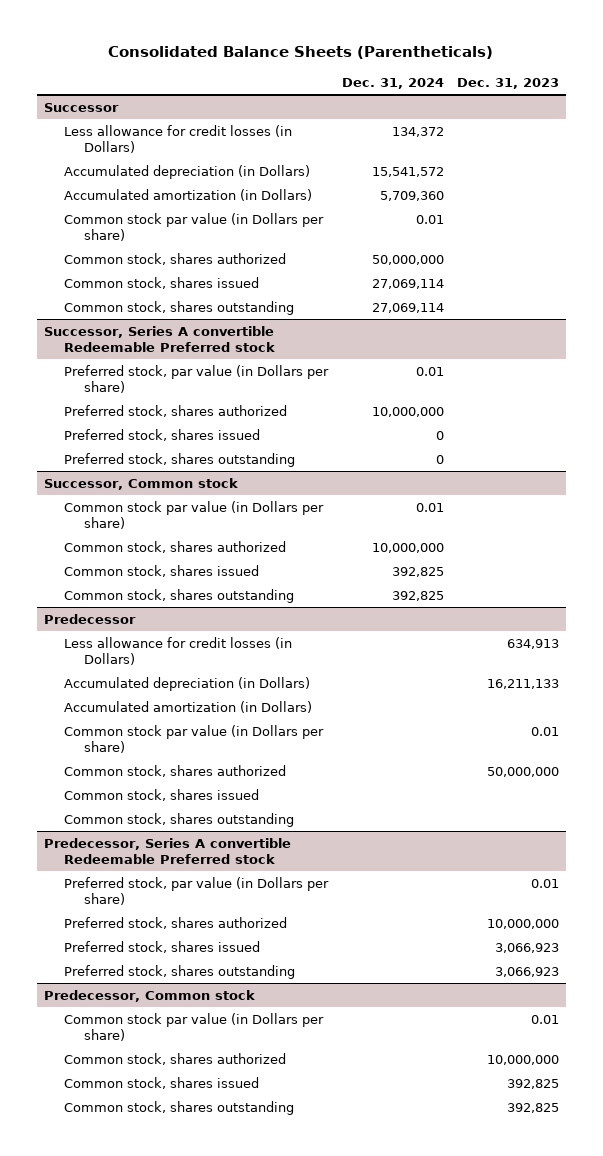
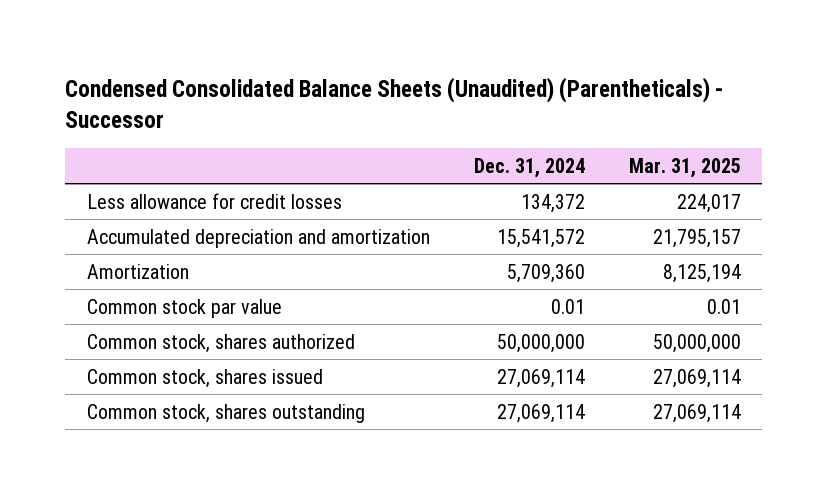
[108,46,494,60] Consolidated Balance Sheets (Parentheticals) -> [65,76,724,128] Condensed Consolidated Balance Sheets (Unaudited) (Parentheticals) - Successor
[457,78,560,90] Dec. 31, 2023 -> none
none -> [628,157,741,178] Mar. 31, 2025
[43,102,119,112] Successor -> none
[63,124,292,153] Less allowance for credit losses (in Dollars) -> [87,192,343,209] Less allowance for credit losses
[63,164,310,179] Accumulated depreciation (in Dollars) -> [87,228,431,248] Accumulated depreciation and amortization
[63,188,312,201] Accumulated amortization (in Dollars) -> [87,263,190,279] Amortization
[63,212,324,241] Common stock par value (in Dollars per share) -> [87,298,283,318] Common stock par value
[43,325,275,352] Successor, Series A convertible Redeemable Preferred stock -> none
[63,364,329,393] Preferred stock, par value (in Dollars per share) -> none
[63,404,287,417] Preferred stock, shares authorized -> none
[63,428,260,441] Preferred stock, shares issued -> none
[63,452,295,467] Preferred stock, shares outstanding -> none
[43,477,238,490] Successor, Common stock -> none
[63,500,324,529] Common stock par value (in Dollars per share) -> none
[63,540,286,553] Common stock, shares authorized -> none
[63,564,259,577] Common stock, shares issued -> none
[63,588,294,603] Common stock, shares outstanding -> none
[43,613,136,624] Predecessor -> none
[63,636,292,665] Less allowance for credit losses (in Dollars) -> none
[63,676,310,691] Accumulated depreciation (in Dollars) -> none
[63,700,312,713] Accumulated amortization (in Dollars) -> none
[63,724,324,753] Common stock par value (in Dollars per share) -> none
[63,764,286,777] Common stock, shares authorized -> none
[63,788,259,801] Common stock, shares issued -> none
[63,812,294,827] Common stock, shares outstanding -> none
[43,837,291,864] Predecessor, Series A convertible Redeemable Preferred stock -> none
[63,876,329,905] Preferred stock, par value (in Dollars per share) -> none
[63,916,287,929] Preferred stock, shares authorized -> none
[63,940,260,953] Preferred stock, shares issued -> none
[63,964,295,979] Preferred stock, shares outstanding -> none
[43,989,255,1002] Predecessor, Common stock -> none
[63,1012,324,1041] Common stock par value (in Dollars per share) -> none
[63,1052,286,1065] Common stock, shares authorized -> none
[63,1076,259,1089] Common stock, shares issued -> none
[63,1100,294,1115] Common stock, shares outstanding -> none

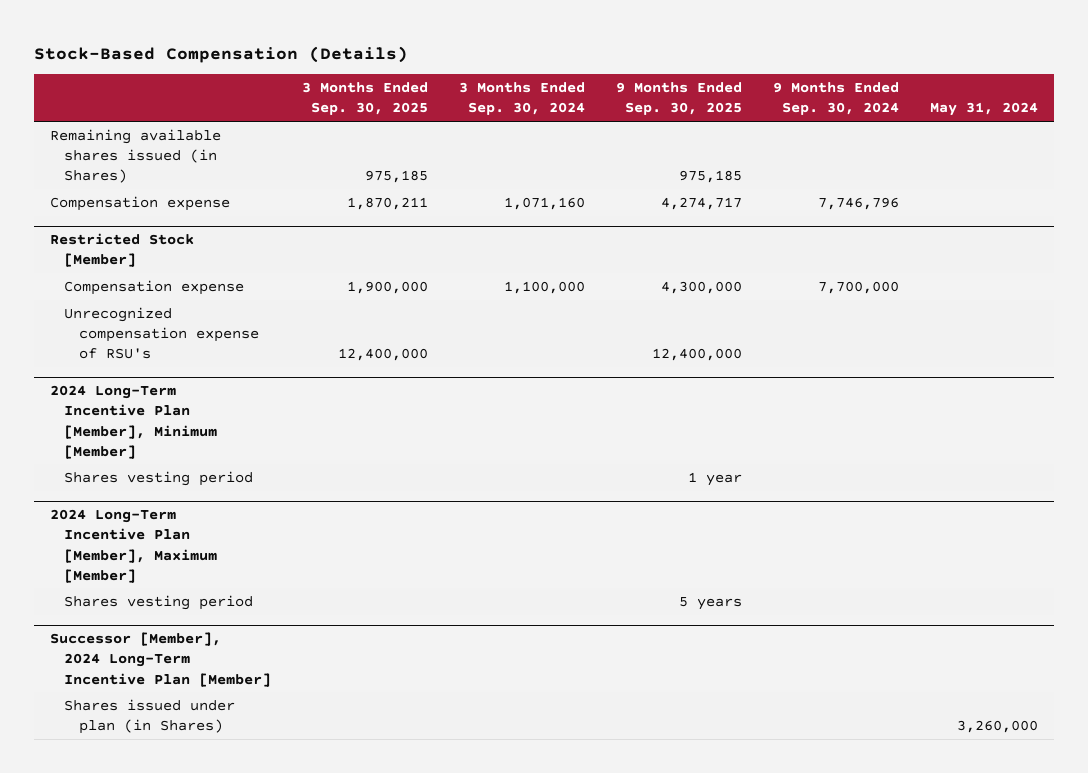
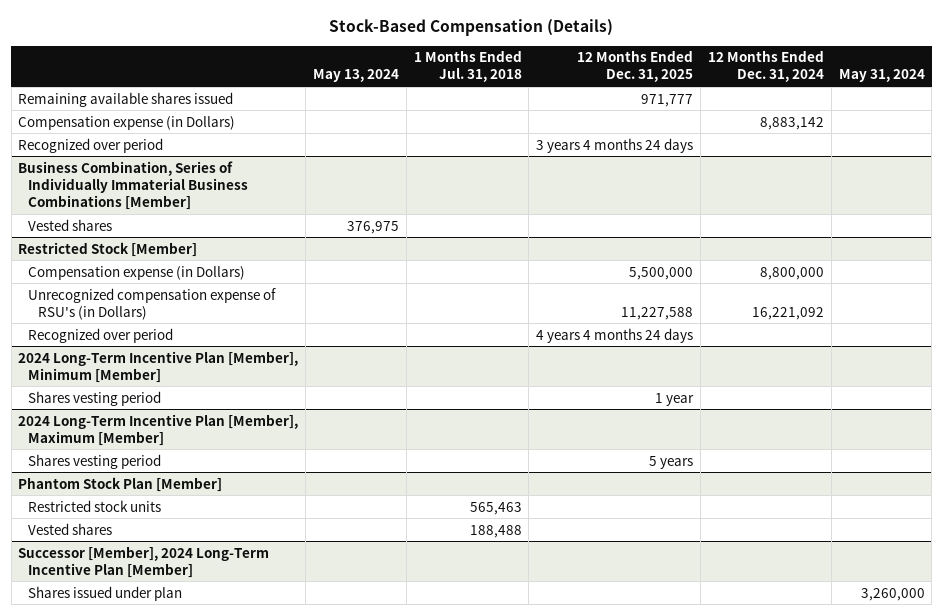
[302,82,429,116] 3 Months Ended Sep. 30, 2025 -> none
[459,82,586,116] 3 Months Ended Sep. 30, 2024 -> none
[616,82,743,116] 9 Months Ended Sep. 30, 2025 -> none
[773,82,900,116] 9 Months Ended Sep. 30, 2024 -> none
none -> [312,69,399,83] May 13, 2024
none -> [413,50,522,83] 1 Months Ended Jul. 31, 2018
none -> [577,50,694,83] 12 Months Ended Dec. 31, 2025
none -> [707,50,824,83] 12 Months Ended Dec. 31, 2024
[49,128,221,184] Remaining available shares issued (in Shares) -> [18,91,234,107] Remaining available shares issued
[49,195,230,211] Compensation expense -> [18,115,236,130] Compensation expense (in Dollars)
none -> [18,137,164,153] Recognized over period
none -> [18,160,249,210] Business Combination, Series of Individually Immaterial Business Combinations [Member]
none -> [28,218,113,231] Vested shares
[64,279,245,295] Compensation expense -> [28,265,246,280] Compensation expense (in Dollars)
[64,306,259,360] Unrecognized compensation expense of RSU's -> [28,287,277,320] Unrecognized compensation expense of RSU's (in Dollars)
none -> [28,327,174,343] Recognized over period
none -> [18,476,223,492] Phantom Stock Plan [Member]
none -> [28,499,162,512] Restricted stock units
none -> [28,522,113,535] Vested shares
[64,698,236,735] Shares issued under plan (in Shares) -> [28,585,183,601] Shares issued under plan

